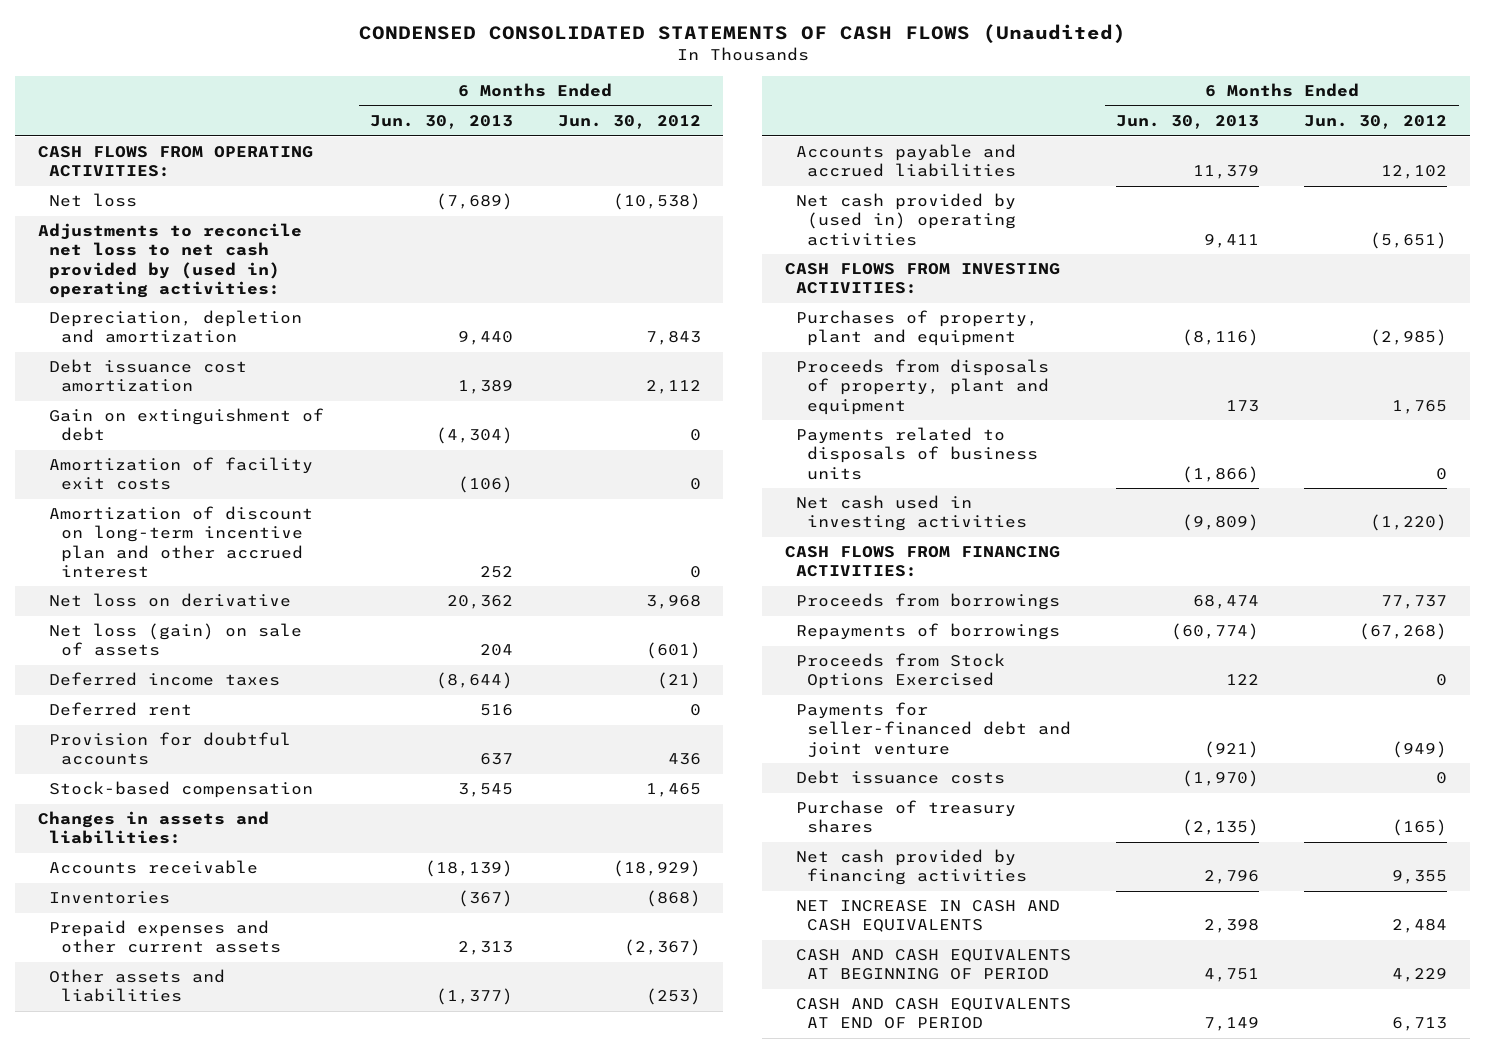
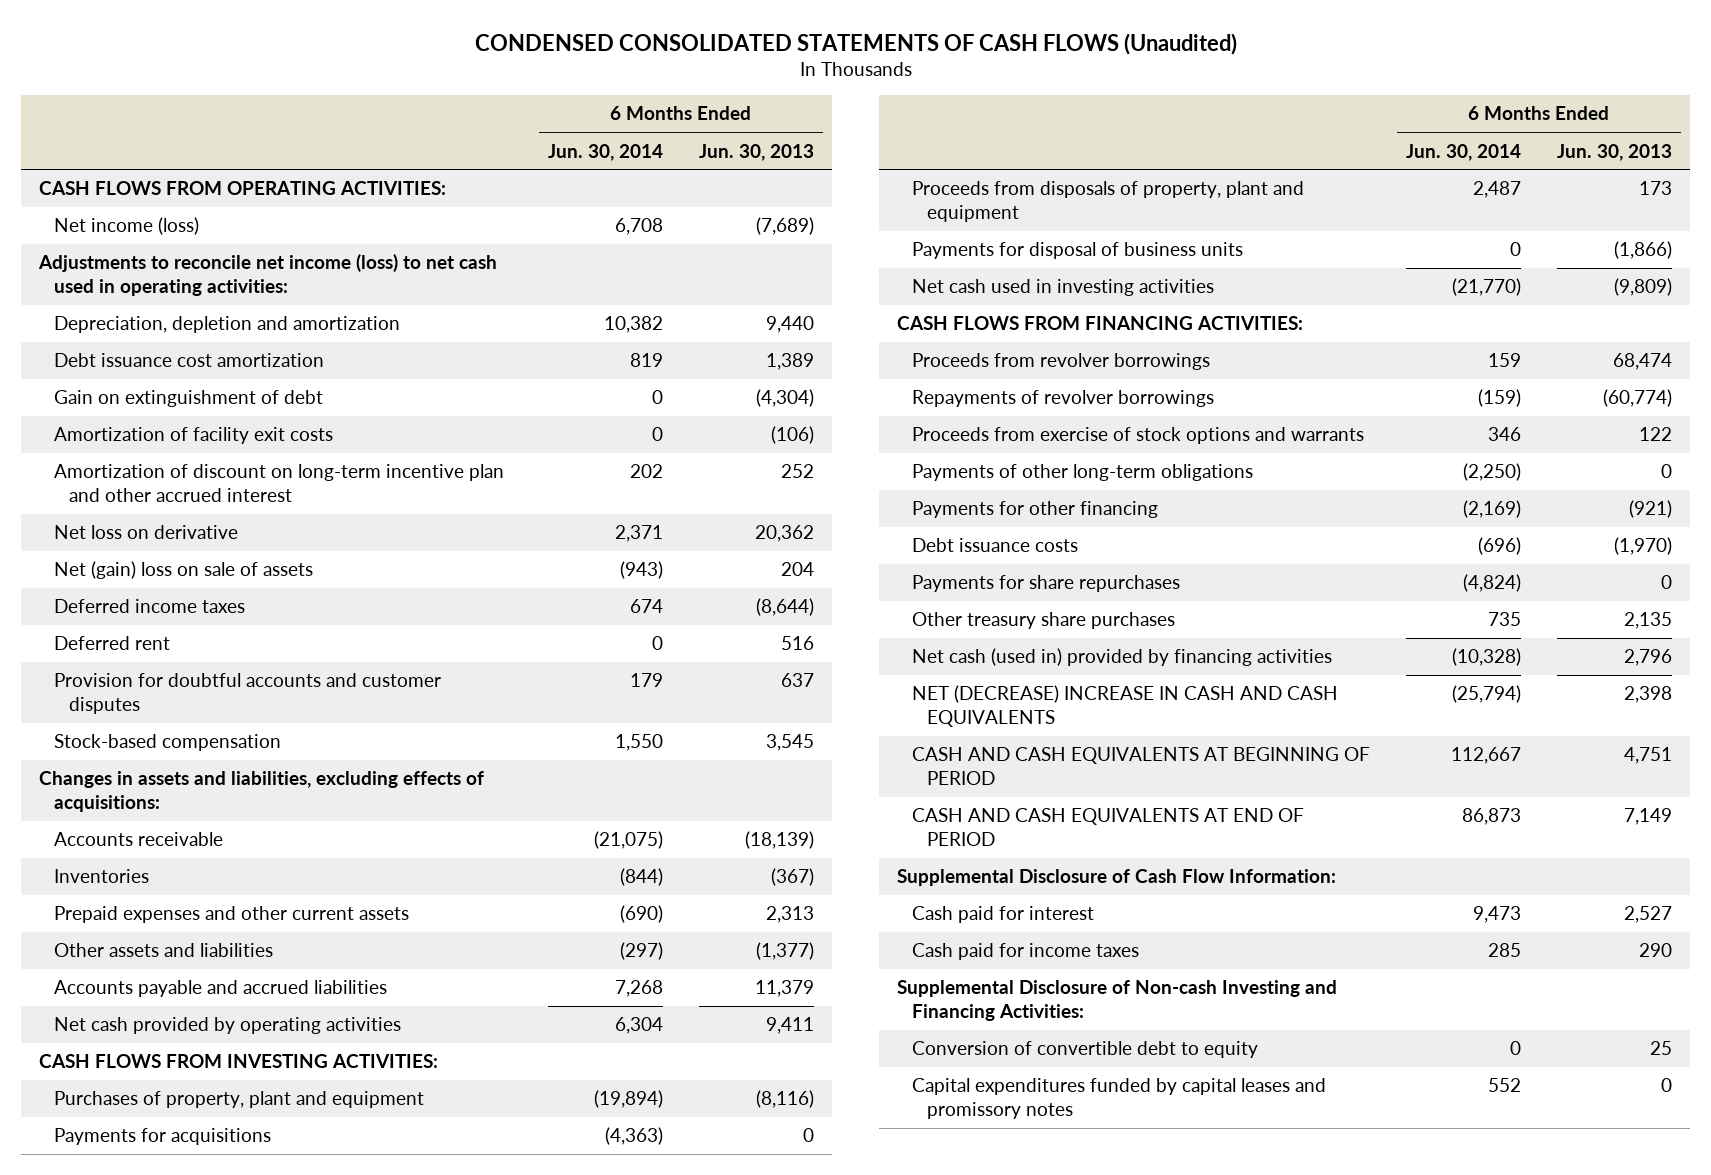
[557,115,701,130] Jun. 30, 2012 -> none
none -> [548,143,664,161] Jun. 30, 2014
[49,193,138,208] Net loss -> [54,217,200,236] Net income (loss)
[37,223,302,298] Adjustments to reconcile net loss to net cash provided by (used in) operating activities: -> [38,254,498,297] Adjustments to reconcile net income (loss) to net cash used in operating activities:
[49,623,303,657] Net loss (gain) on sale of assets -> [54,561,314,580] Net (gain) loss on sale of assets
[49,732,292,766] Provision for doubtful accounts -> [54,673,442,715] Provision for doubtful accounts and customer disputes
[37,811,269,845] Changes in assets and liabilities: -> [39,771,485,813] Changes in assets and liabilities, excluding effects of acquisitions:
[795,193,1017,246] Net cash provided by (used in) operating activities -> [54,1017,402,1035] Net cash provided by operating activities
none -> [54,1128,272,1146] Payments for acquisitions
[795,427,1039,480] Payments related to disposals of business units -> [912,242,1244,260] Payments for disposal of business units
[795,593,1060,611] Proceeds from borrowings -> [912,353,1211,371] Proceeds from revolver borrowings
[795,623,1060,641] Repayments of borrowings -> [912,390,1215,408] Repayments of revolver borrowings
[795,653,1005,690] Proceeds from Stock Options Exercised -> [912,427,1365,445] Proceeds from exercise of stock options and warrants
none -> [912,464,1254,482] Payments of other long-term obligations
[795,702,1072,758] Payments for seller-financed debt and joint venture -> [912,501,1159,519] Payments for other financing
[795,800,1016,834] Purchase of treasury shares -> none
none -> [912,575,1181,593] Payments for share repurchases
none -> [912,612,1176,630] Other treasury share purchases
[795,849,1028,886] Net cash provided by financing activities -> [912,648,1333,667] Net cash (used in) provided by financing activities
[795,900,1060,933] NET INCREASE IN CASH AND CASH EQUIVALENTS -> [912,685,1339,728] NET (DECREASE) INCREASE IN CASH AND CASH EQUIVALENTS
none -> [897,869,1337,887] Supplemental Disclosure of Cash Flow Information:
none -> [912,906,1095,924] Cash paid for interest
none -> [912,943,1140,961] Cash paid for income taxes
none -> [897,980,1338,1022] Supplemental Disclosure of Non-cash Investing and Financing Activities:
none -> [912,1041,1259,1059] Conversion of convertible debt to equity
none -> [912,1078,1327,1120] Capital expenditures funded by capital leases and promissory notes

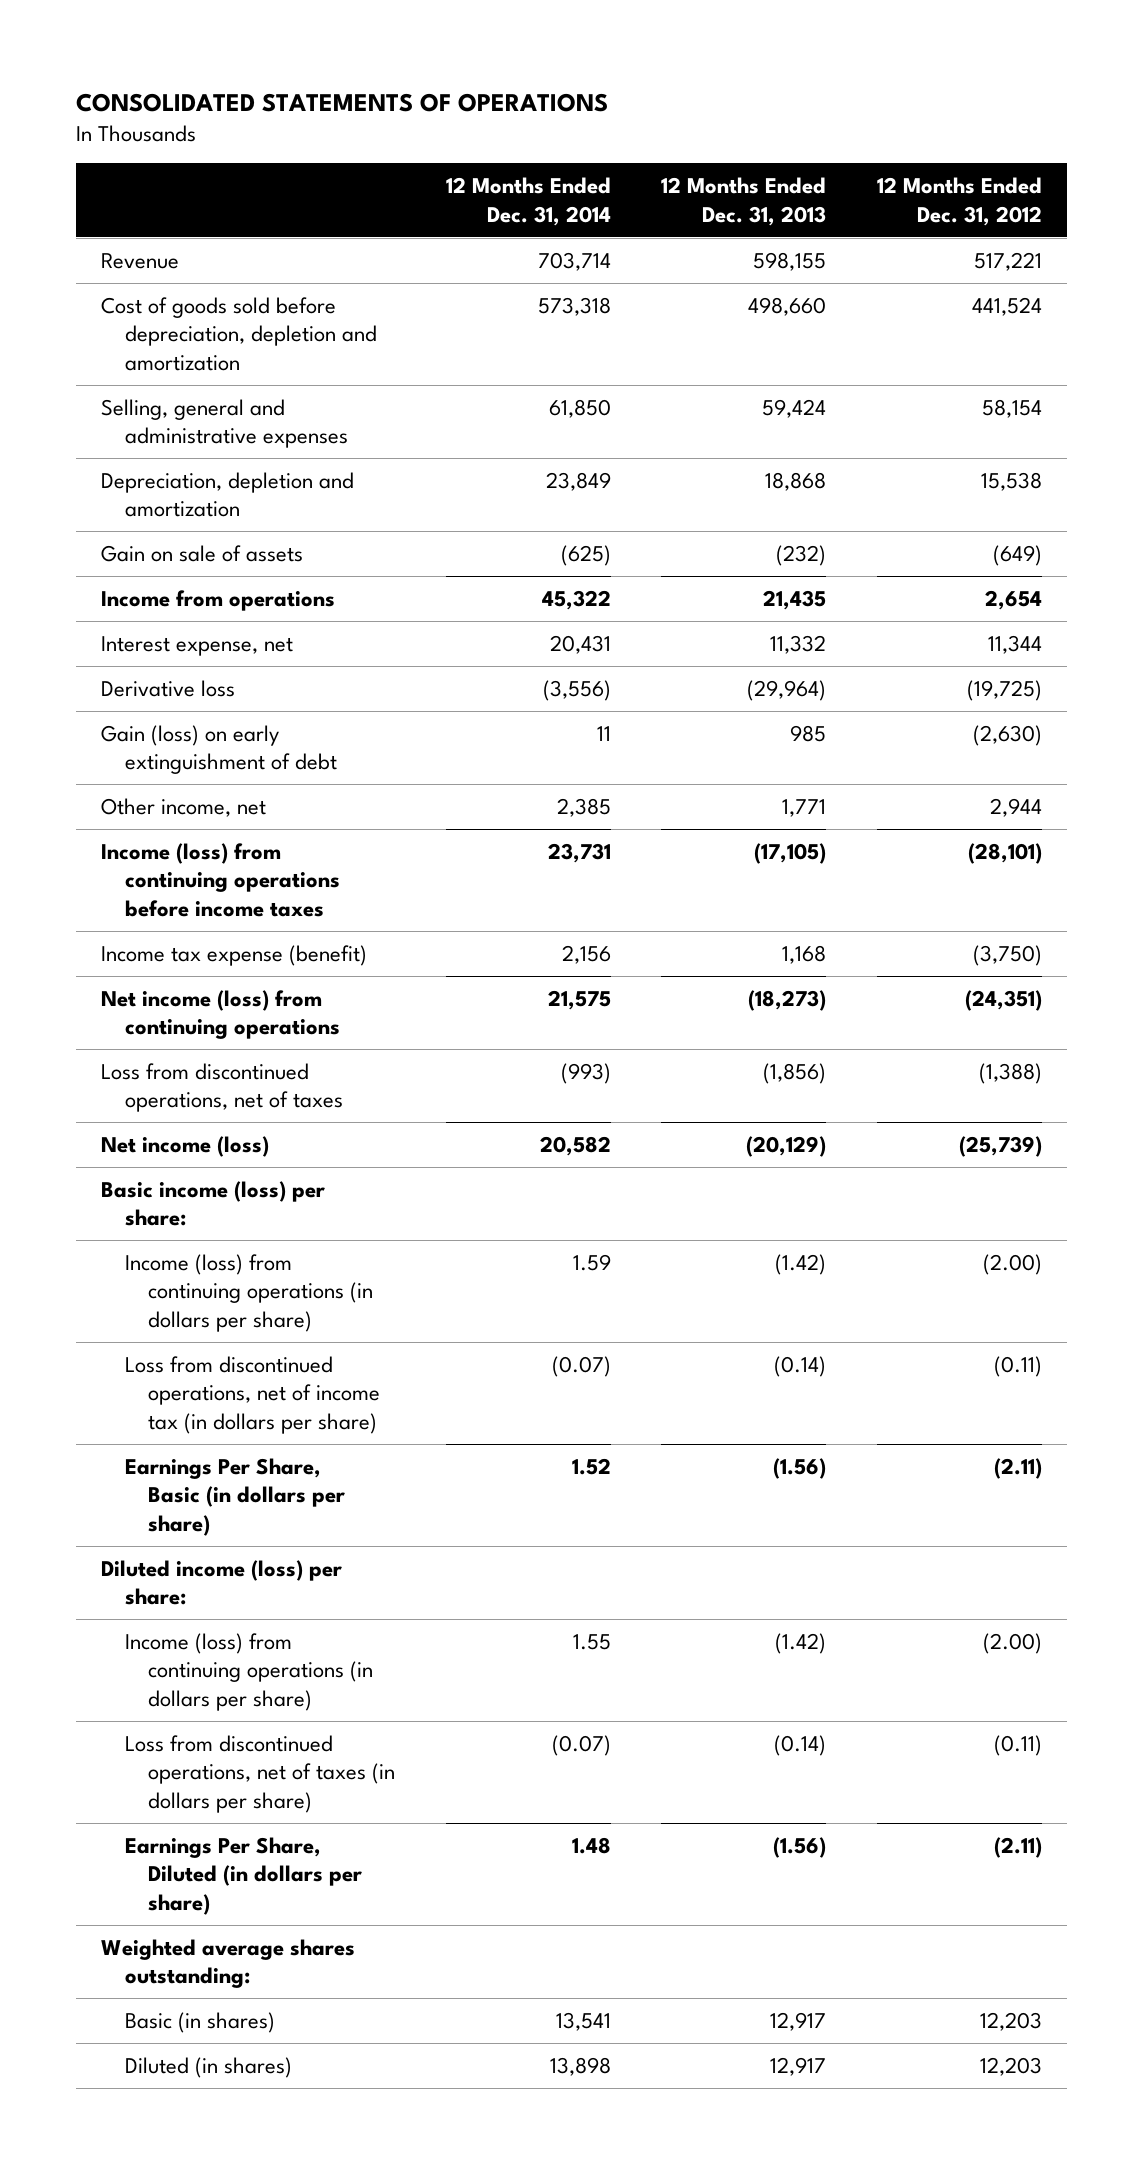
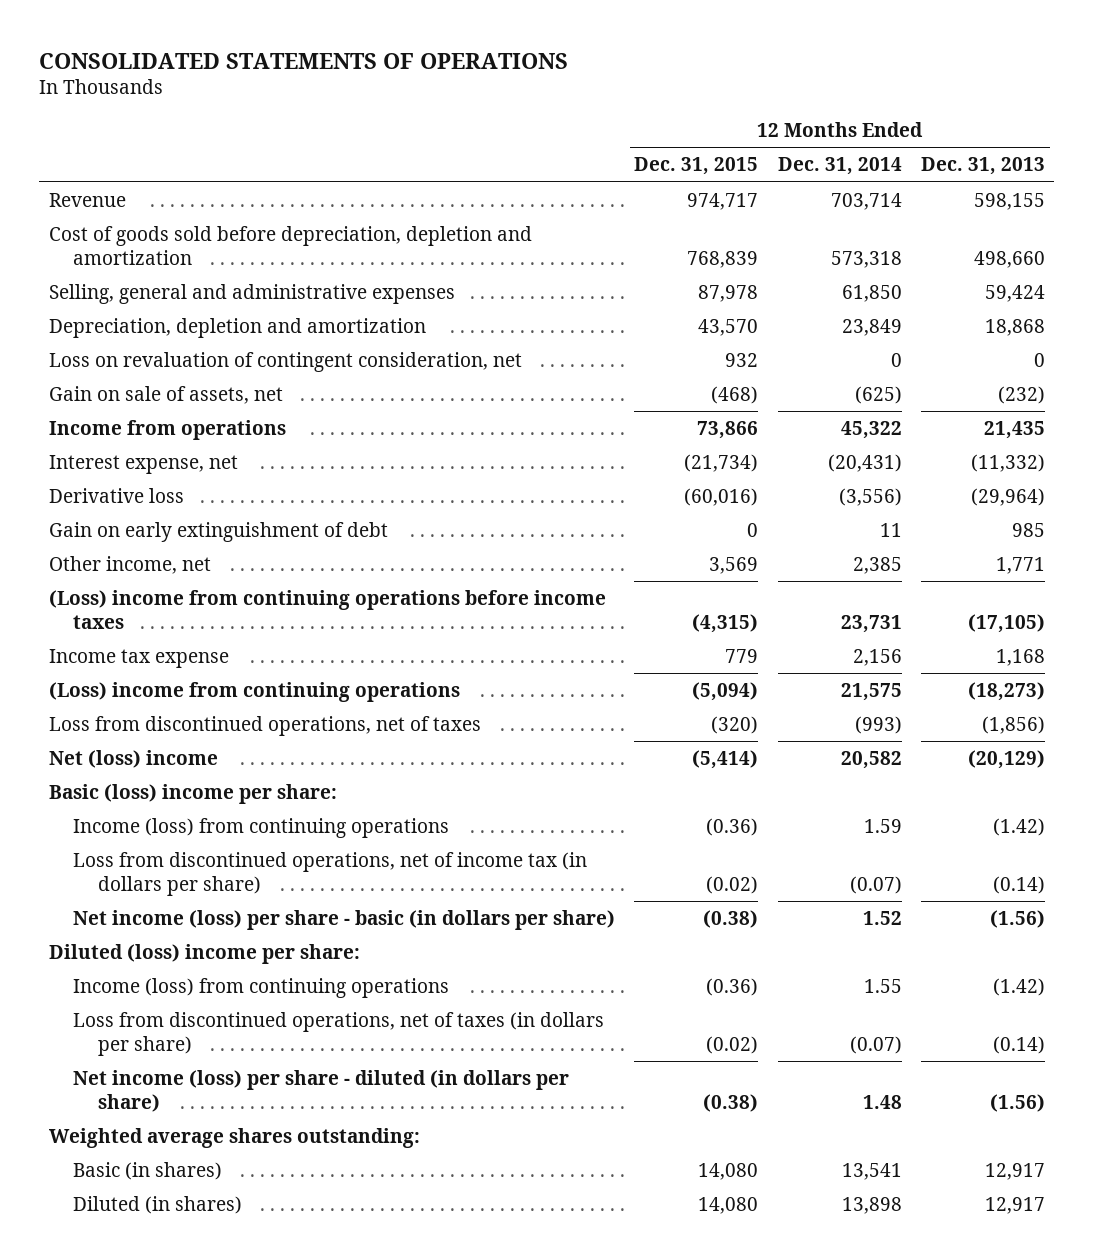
[876,177,1042,226] 12 Months Ended Dec. 31, 2012 -> none
none -> [634,157,759,176] Dec. 31, 2015
none -> [48,351,522,372] Loss on revaluation of contingent consideration, net
[101,544,304,562] Gain on sale of assets -> [48,385,283,404] Gain on sale of assets, net
[549,634,611,654] 20,431 -> [827,453,902,472] (20,431)
[770,634,827,654] 11,332 -> [970,453,1045,472] (11,332)
[101,724,337,775] Gain (loss) on early extinguishment of debt -> [48,521,388,542] Gain on early extinguishment of debt
[101,842,340,918] Income (loss) from continuing operations before income taxes -> [48,589,606,629] (Loss) income from continuing operations before income taxes
[101,944,368,966] Income tax expense (benefit) -> [48,648,229,668] Income tax expense
[101,989,340,1040] Net income (loss) from continuing operations -> [48,681,460,702] (Loss) income from continuing operations
[101,1135,270,1157] Net income (loss) -> [48,749,218,768] Net (loss) income
[101,1180,326,1227] Basic income (loss) per share: -> [48,783,337,804] Basic (loss) income per share:
[124,1253,374,1333] Income (loss) from continuing operations (in dollars per share) -> [73,817,450,838] Income (loss) from continuing operations
[124,1457,346,1537] Earnings Per Share, Basic (in dollars per share) -> [73,909,616,930] Net income (loss) per share - basic (in dollars per share)
[101,1559,343,1606] Diluted income (loss) per share: -> [48,943,360,964] Diluted (loss) income per share:
[124,1632,374,1712] Income (loss) from continuing operations (in dollars per share) -> [73,977,450,998] Income (loss) from continuing operations
[124,1836,363,1916] Earnings Per Share, Diluted (in dollars per share) -> [73,1069,570,1112] Net income (loss) per share - diluted (in dollars per share)

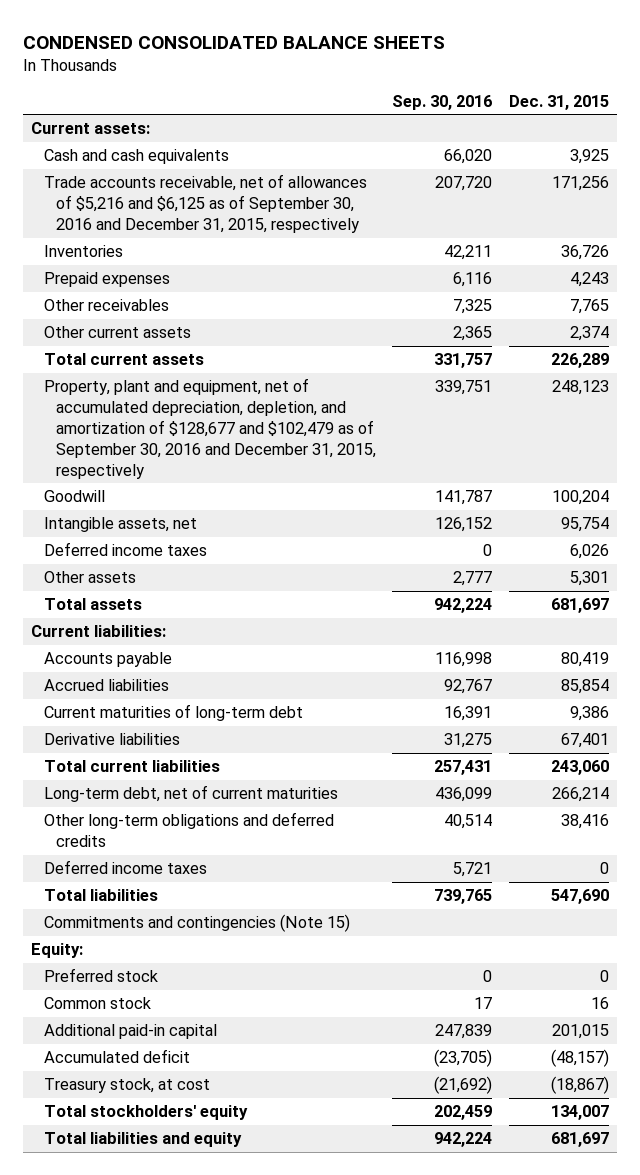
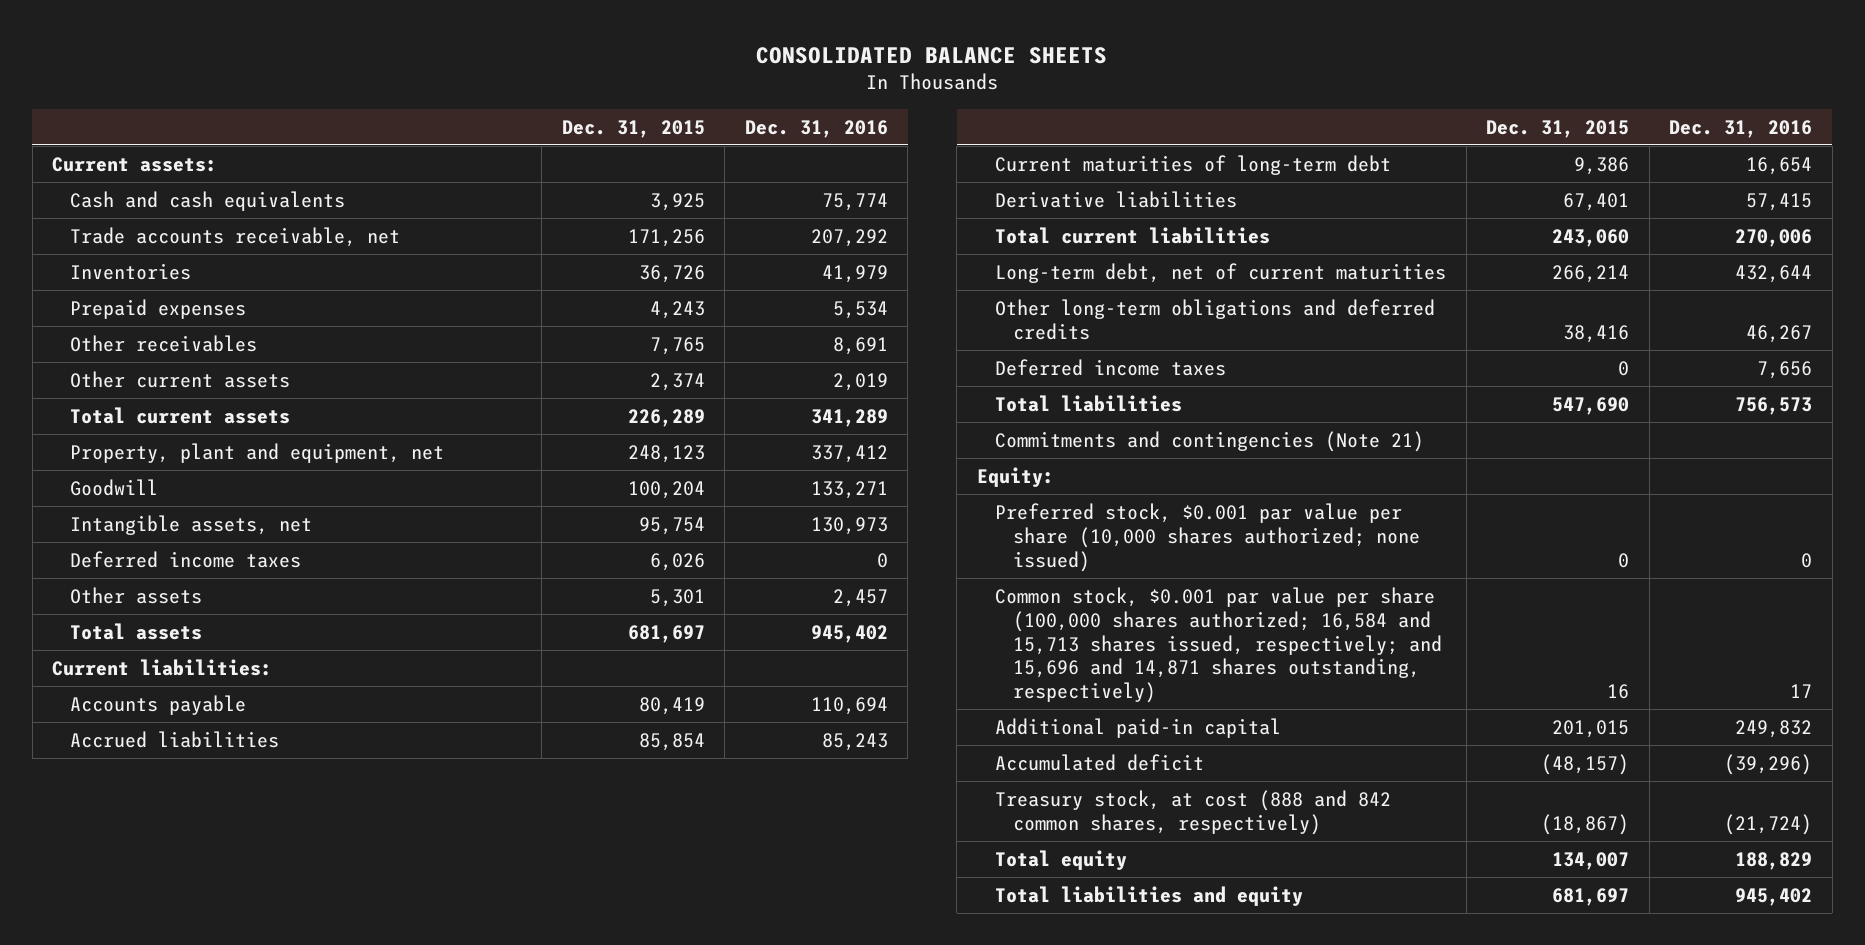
[23,35,446,49] CONDENSED CONSOLIDATED BALANCE SHEETS -> [756,46,1108,64] CONSOLIDATED BALANCE SHEETS
[392,94,493,110] Sep. 30, 2016 -> none
none -> [744,119,888,138] Dec. 31, 2016
[43,174,367,233] Trade accounts receivable, net of allowances of $5,216 and $6,125 as of September 30, 2016 and December 31, 2015, respectively -> [70,226,401,247] Trade accounts receivable, net
[43,378,376,479] Property, plant and equipment, net of accumulated depreciation, depletion, and amortization of $128,677 and $102,479 as of September 30, 2016 and December 31, 2015, respectively -> [70,442,445,463] Property, plant and equipment, net
[43,914,350,933] Commitments and contingencies (Note 15) -> [995,430,1425,452] Commitments and contingencies (Note 21)
[43,968,158,983] Preferred stock -> [995,502,1421,572] Preferred stock, $0.001 par value per share (10,000 shares authorized; none issued)
[43,997,151,1010] Common stock -> [995,586,1443,704] Common stock, $0.001 par value per share (100,000 shares authorized; 16,584 and 15,713 shares issued, respectively; and 15,696 and 14,871 shares outstanding, respectively)
[43,1078,210,1094] Treasury stock, at cost -> [995,789,1392,835] Treasury stock, at cost (888 and 842 common shares, respectively)
[43,1105,248,1121] Total stockholders' equity -> [995,849,1128,870] Total equity

